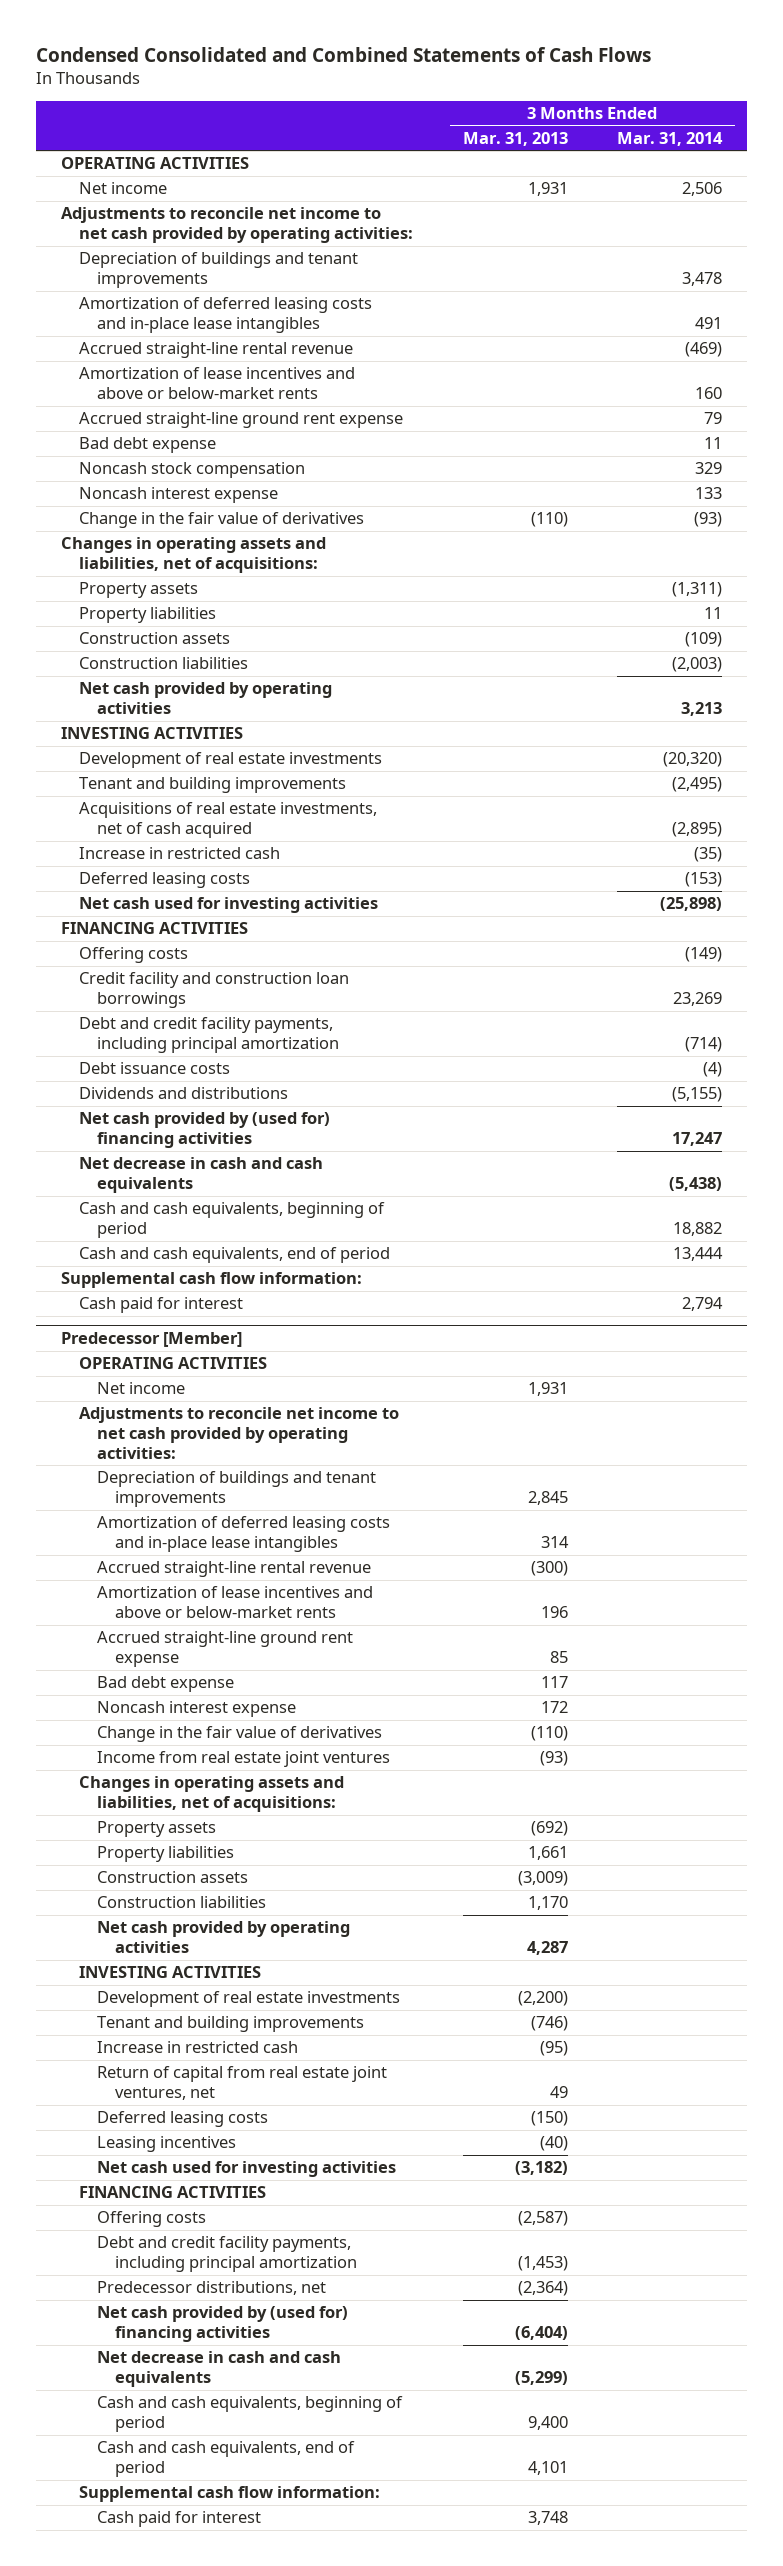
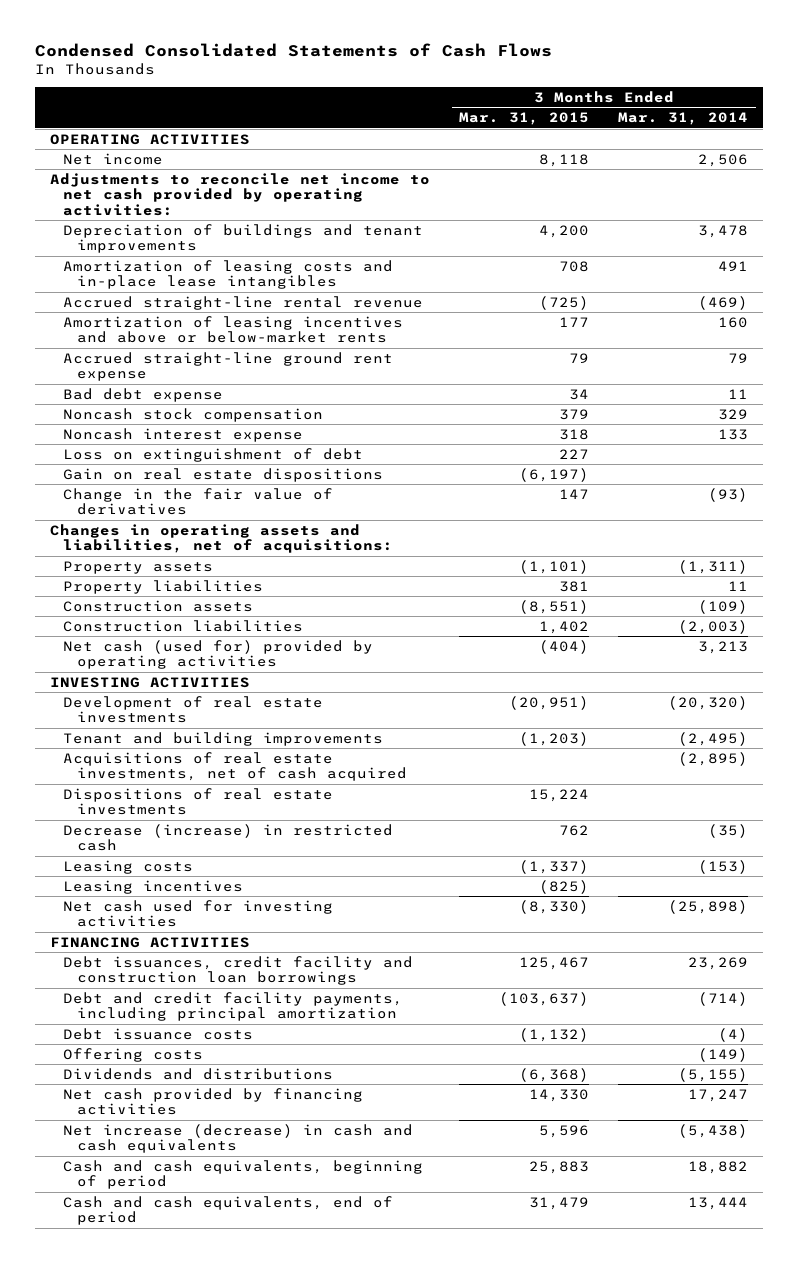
[35,46,651,62] Condensed Consolidated and Combined Statements of Cash Flows -> [34,42,552,57] Condensed Consolidated Statements of Cash Flows
[462,132,568,147] Mar. 31, 2013 -> none
none -> [458,112,589,126] Mar. 31, 2015
[78,297,372,334] Amortization of deferred leasing costs and in-place lease intangibles -> [63,259,394,290] Amortization of leasing costs and in-place lease intangibles
[78,367,355,400] Amortization of lease incentives and above or below-market rents -> [63,315,404,344] Amortization of leasing incentives and above or below-market rents
none -> [63,447,364,462] Loss on extinguishment of debt
none -> [63,467,384,482] Gain on real estate dispositions
[78,682,332,715] Net cash provided by operating activities -> [63,639,374,670] Net cash (used for) provided by operating activities
none -> [63,787,334,816] Dispositions of real estate investments
[78,847,280,860] Increase in restricted cash -> [63,823,394,852] Decrease (increase) in restricted cash
[78,872,250,889] Deferred leasing costs -> [63,859,194,874] Leasing costs
none -> [63,879,244,894] Leasing incentives
[78,972,349,1009] Credit facility and construction loan borrowings -> [63,955,414,986] Debt issuances, credit facility and construction loan borrowings
[78,947,188,964] Offering costs -> [63,1047,204,1062] Offering costs
[78,1112,330,1149] Net cash provided by (used for) financing activities -> [63,1087,364,1116] Net cash provided by financing activities
[78,1157,323,1194] Net decrease in cash and cash equivalents -> [63,1123,414,1154] Net increase (decrease) in cash and cash equivalents
[60,1272,362,1289] Supplemental cash flow information: -> none
[78,1297,243,1314] Cash paid for interest -> none
[60,1332,242,1348] Predecessor [Member] -> none
[78,1357,267,1370] OPERATING ACTIVITIES -> none
[97,1382,186,1395] Net income -> none
[78,1407,399,1460] Adjustments to reconcile net income to net cash provided by operating activities: -> none
[97,1471,377,1508] Depreciation of buildings and tenant improvements -> none
[97,1516,391,1553] Amortization of deferred leasing costs and in-place lease intangibles -> none
[97,1561,372,1578] Accrued straight-line rental revenue -> none
[97,1586,374,1619] Amortization of lease incentives and above or below-market rents -> none
[97,1631,354,1668] Accrued straight-line ground rent expense -> none
[97,1676,235,1693] Bad debt expense -> none
[97,1701,297,1718] Noncash interest expense -> none
[97,1726,383,1743] Change in the fair value of derivatives -> none
[97,1751,391,1768] Income from real estate joint ventures -> none
[78,1776,344,1813] Changes in operating assets and liabilities, net of acquisitions: -> none
[97,1821,217,1838] Property assets -> none
[97,1846,235,1863] Property liabilities -> none
[97,1871,249,1884] Construction assets -> none
[97,1896,267,1909] Construction liabilities -> none
[97,1921,351,1954] Net cash provided by operating activities -> none
[78,1966,261,1979] INVESTING ACTIVITIES -> none
[97,1991,401,2008] Development of real estate investments -> none
[97,2016,365,2033] Tenant and building improvements -> none
[97,2041,299,2054] Increase in restricted cash -> none
[97,2066,388,2101] Return of capital from real estate joint ventures, net -> none
[97,2111,269,2128] Deferred leasing costs -> none
[97,2136,237,2153] Leasing incentives -> none
[97,2161,397,2178] Net cash used for investing activities -> none
[78,2186,266,2199] FINANCING ACTIVITIES -> none
[97,2211,207,2228] Offering costs -> none
[97,2236,358,2273] Debt and credit facility payments, including principal amortization -> none
[97,2281,327,2296] Predecessor distributions, net -> none
[97,2306,349,2343] Net cash provided by (used for) financing activities -> none
[97,2351,342,2388] Net decrease in cash and cash equivalents -> none
[97,2396,404,2433] Cash and cash equivalents, beginning of period -> none
[97,2441,356,2478] Cash and cash equivalents, end of period -> none
[78,2486,380,2503] Supplemental cash flow information: -> none
[97,2511,262,2528] Cash paid for interest -> none

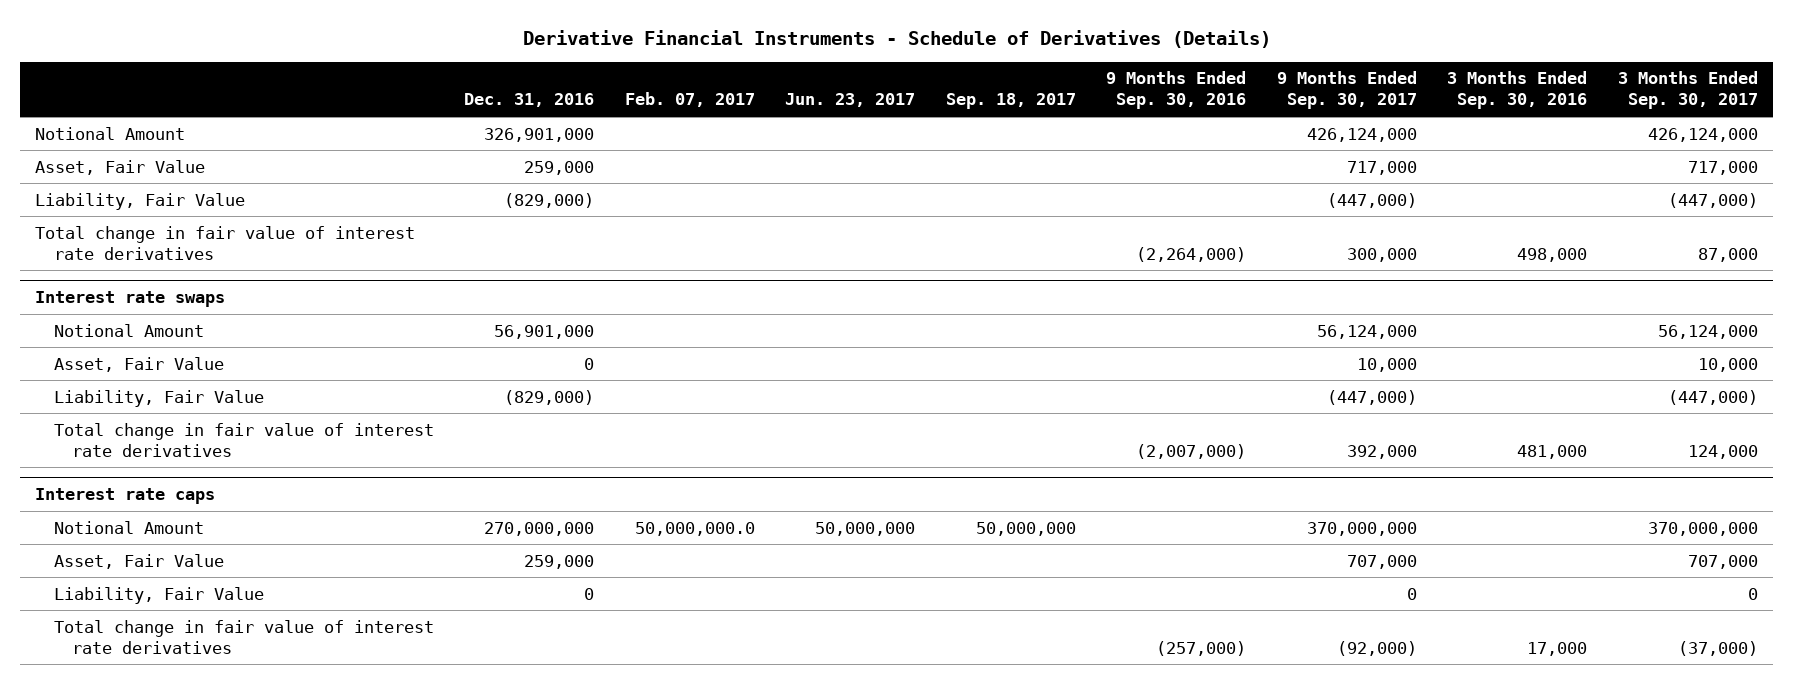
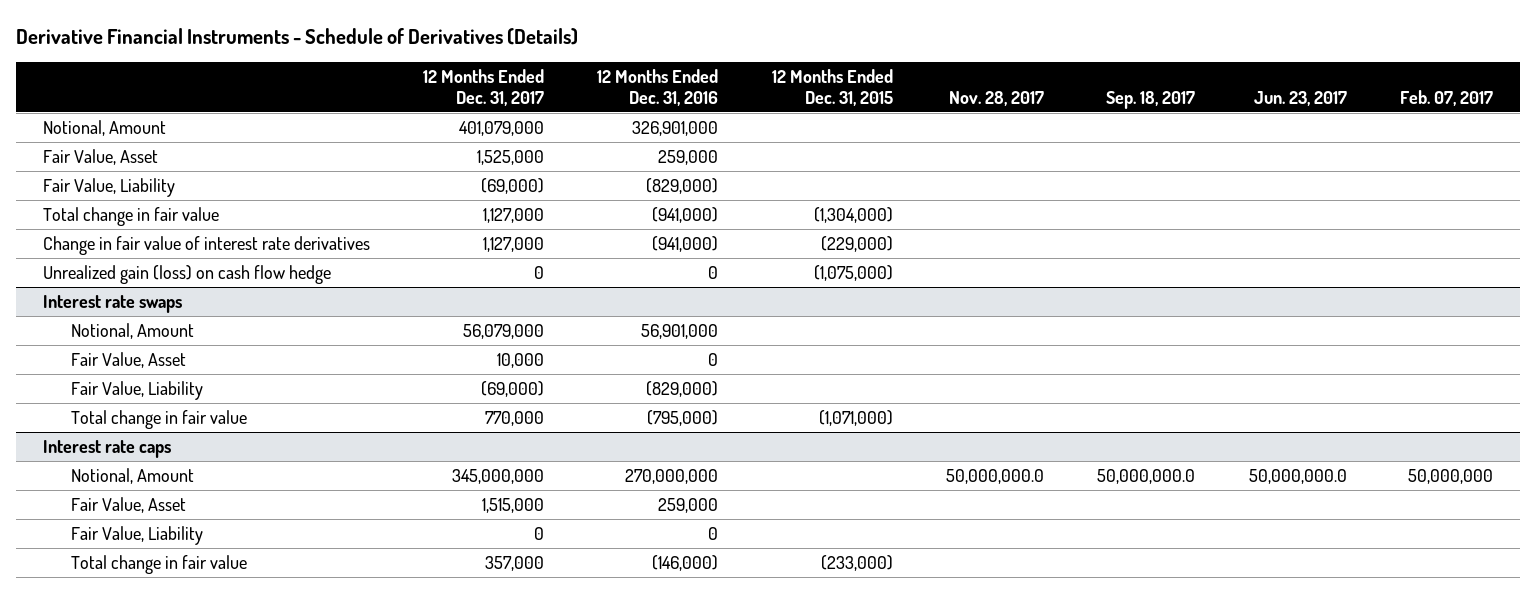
[464,93,595,108] Dec. 31, 2016 -> none
[1106,71,1247,110] 9 Months Ended Sep. 30, 2016 -> none
[1276,71,1417,110] 9 Months Ended Sep. 30, 2017 -> none
[1447,71,1588,110] 3 Months Ended Sep. 30, 2016 -> none
[1617,71,1758,110] 3 Months Ended Sep. 30, 2017 -> none
none -> [423,68,545,106] 12 Months Ended Dec. 31, 2017
none -> [597,68,719,106] 12 Months Ended Dec. 31, 2016
none -> [771,68,893,106] 12 Months Ended Dec. 31, 2015
none -> [949,90,1045,106] Nov. 28, 2017
[35,126,186,140] Notional Amount -> [42,119,166,136] Notional, Amount
[35,159,206,175] Asset, Fair Value -> [42,148,158,165] Fair Value, Asset
[35,192,246,210] Liability, Fair Value -> [42,177,175,197] Fair Value, Liability
[35,225,416,260] Total change in fair value of interest rate derivatives -> [42,206,219,226] Total change in fair value
none -> [42,235,370,255] Change in fair value of interest rate derivatives
none -> [42,264,331,284] Unrealized gain (loss) on cash flow hedge
[53,323,204,337] Notional Amount -> [70,322,194,339] Notional, Amount
[53,356,224,372] Asset, Fair Value -> [70,351,186,368] Fair Value, Asset
[53,389,264,407] Liability, Fair Value -> [70,380,203,400] Fair Value, Liability
[53,422,434,457] Total change in fair value of interest rate derivatives -> [70,409,247,429] Total change in fair value
[53,520,204,534] Notional Amount -> [70,467,194,484] Notional, Amount
[634,521,755,536] 50,000,000.0 -> [1407,468,1493,484] 50,000,000
[815,521,916,536] 50,000,000 -> [1248,468,1347,484] 50,000,000.0
[975,521,1076,536] 50,000,000 -> [1097,468,1196,484] 50,000,000.0
[53,553,224,569] Asset, Fair Value -> [70,496,186,513] Fair Value, Asset
[53,586,264,604] Liability, Fair Value -> [70,525,203,545] Fair Value, Liability
[53,619,434,654] Total change in fair value of interest rate derivatives -> [70,554,247,574] Total change in fair value

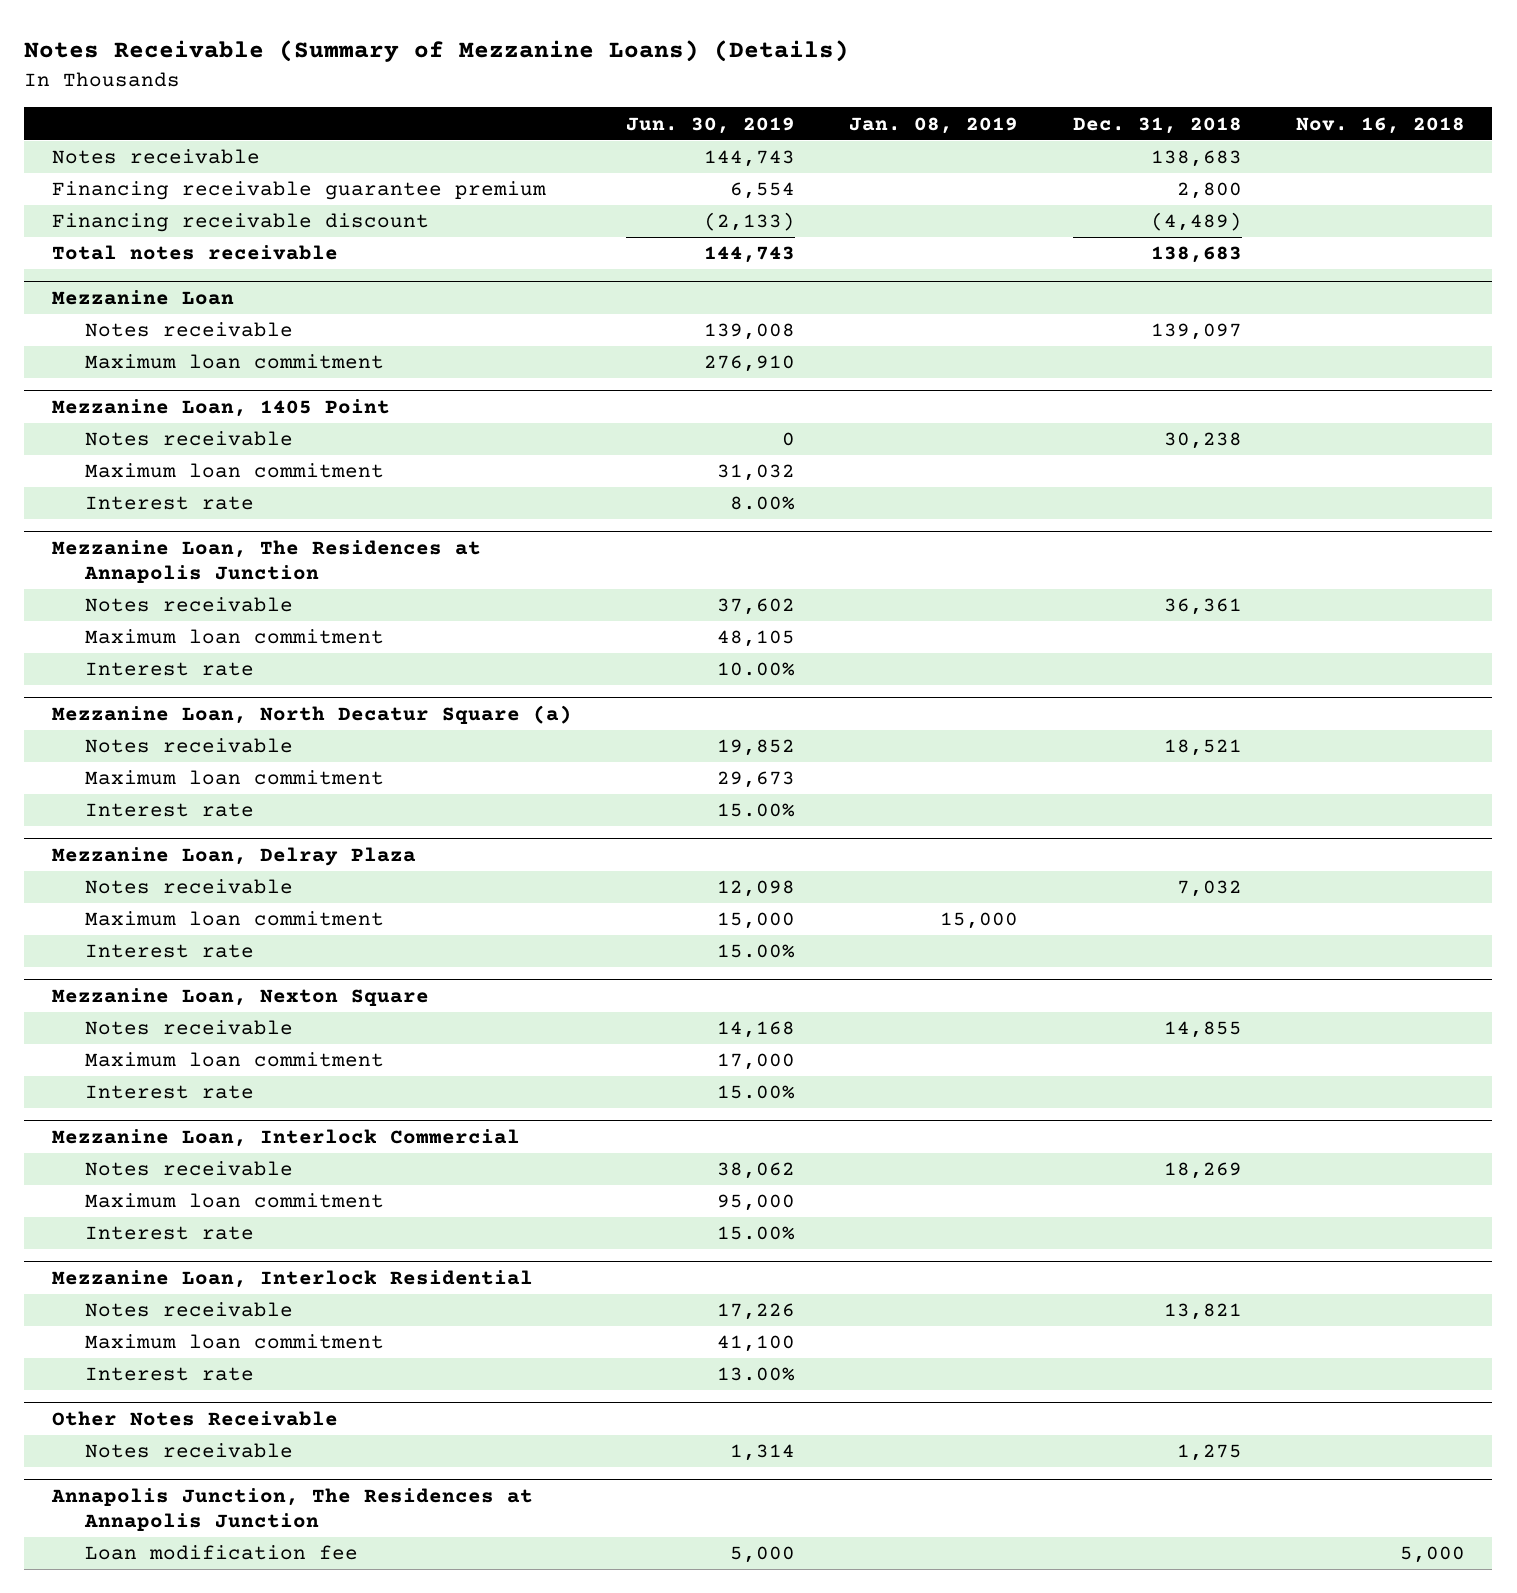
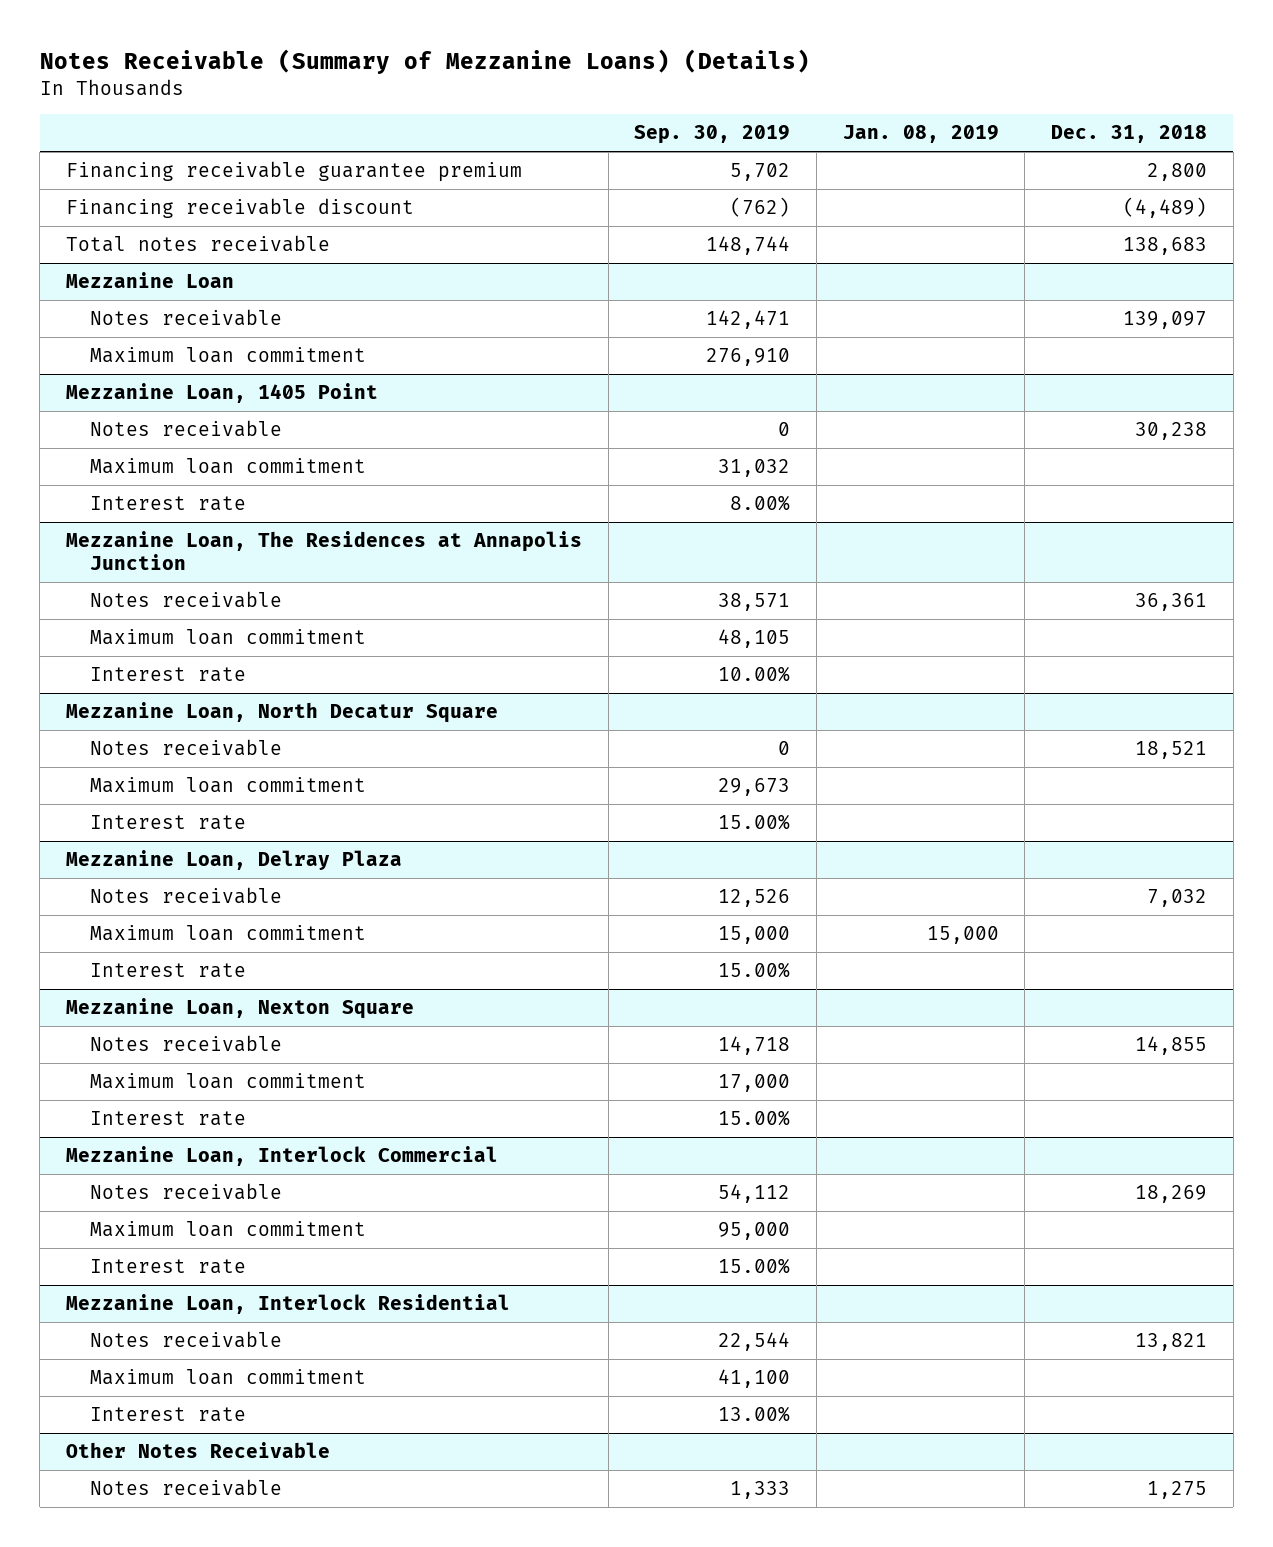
[625,116,795,134] Jun. 30, 2019 -> none
[1295,116,1465,134] Nov. 16, 2018 -> none
none -> [634,125,791,145] Sep. 30, 2019
[51,149,260,165] Notes receivable -> none
[51,704,572,724] Mezzanine Loan, North Decatur Square (a) -> [65,702,498,724] Mezzanine Loan, North Decatur Square
[50,1487,533,1531] Annapolis Junction, The Residences at Annapolis Junction -> none
[85,1545,359,1561] Loan modification fee -> none

